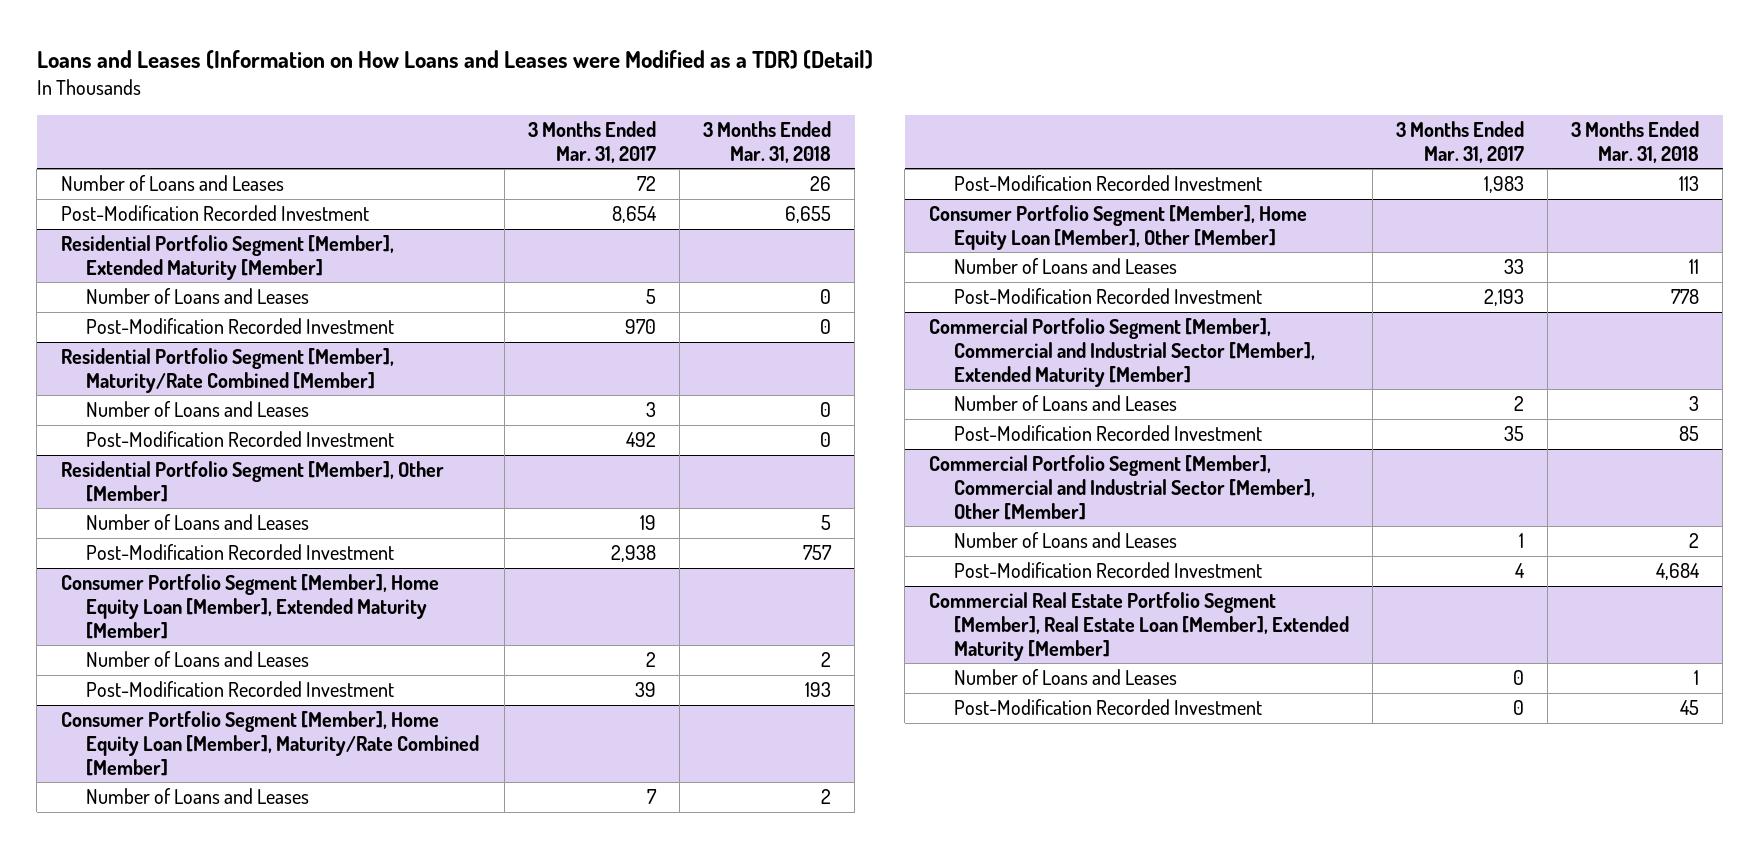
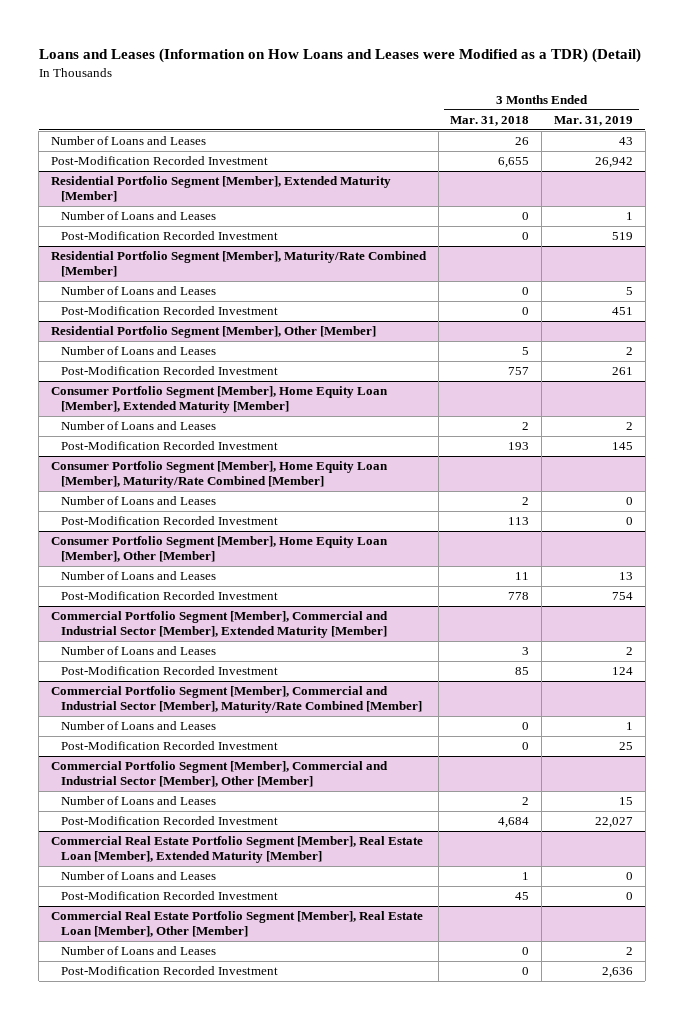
[527,121,656,163] 3 Months Ended Mar. 31, 2017 -> none
none -> [553,115,633,126] Mar. 31, 2019
none -> [51,686,422,714] Commercial Portfolio Segment [Member], Commercial and Industrial Sector [Member], Maturity/Rate Combined [Member]
none -> [60,721,216,731] Number of Loans and Leases
none -> [60,741,278,751] Post-Modification Recorded Investment
none -> [51,911,424,938] Commercial Real Estate Portfolio Segment [Member], Real Estate Loan [Member], Other [Member]
none -> [60,946,216,956] Number of Loans and Leases
none -> [60,966,278,976] Post-Modification Recorded Investment

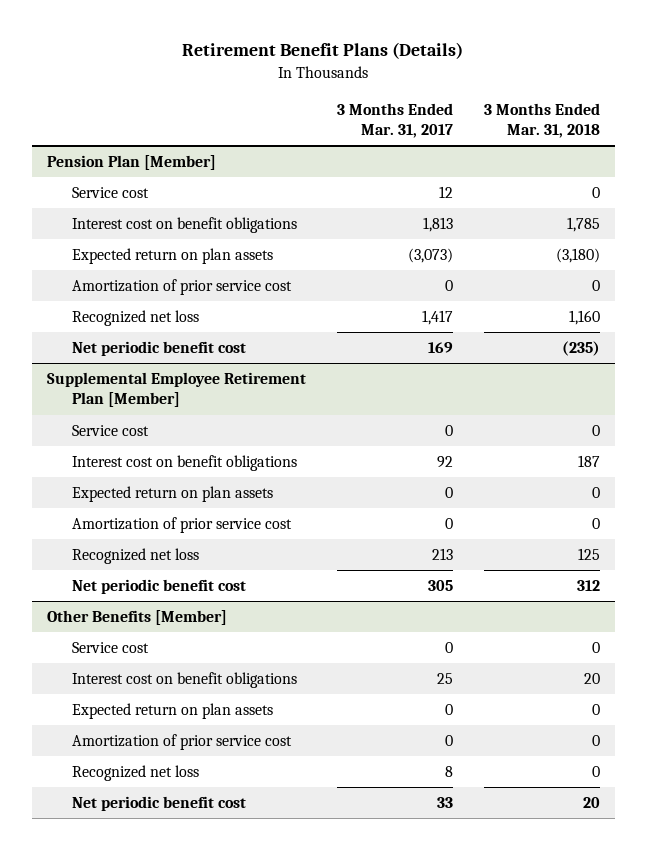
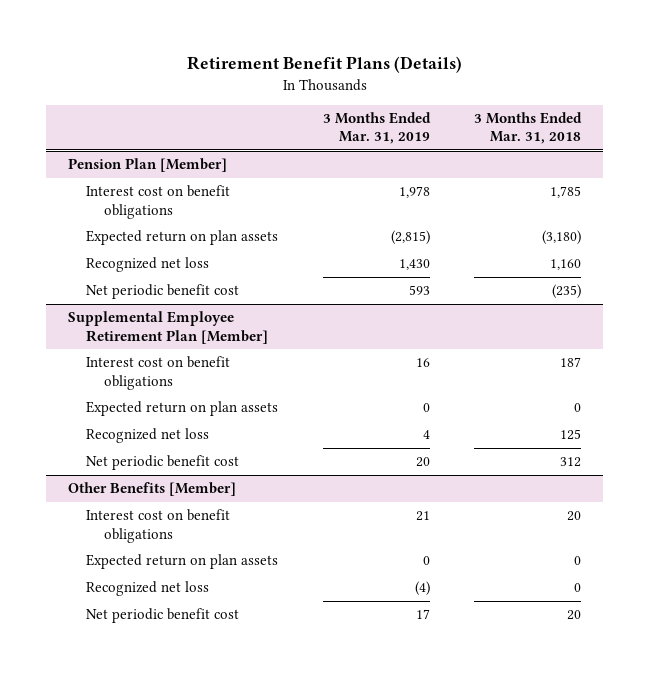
[336,102,453,138] 3 Months Ended Mar. 31, 2017 -> none
none -> [322,111,431,145] 3 Months Ended Mar. 31, 2019
[71,187,149,199] Service cost -> none
[71,279,292,296] Amortization of prior service cost -> none
[71,425,149,437] Service cost -> none
[71,517,292,534] Amortization of prior service cost -> none
[71,642,149,654] Service cost -> none
[71,734,292,751] Amortization of prior service cost -> none

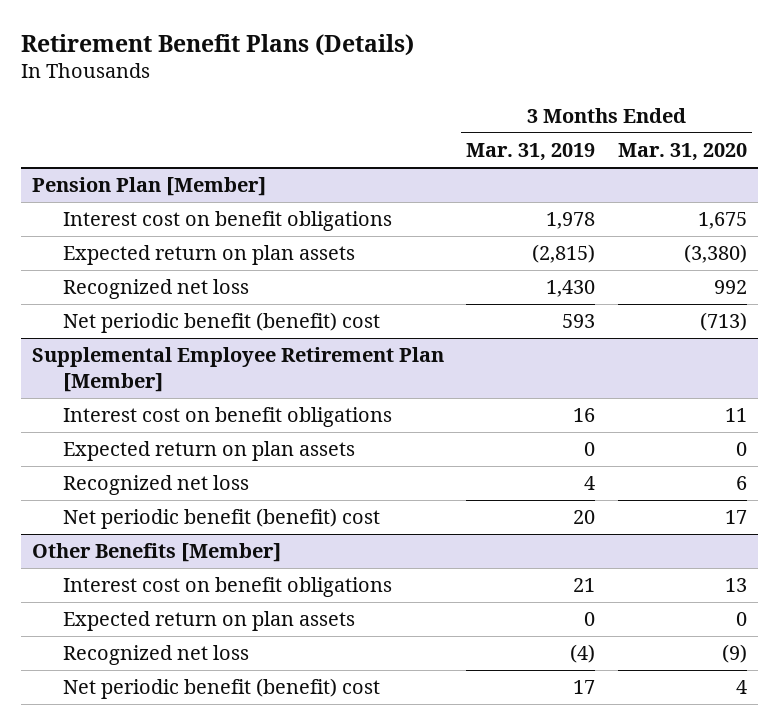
[474,111,583,145] 3 Months Ended Mar. 31, 2018 -> none
none -> [617,143,747,162] Mar. 31, 2020
[86,284,240,300] Net periodic benefit cost -> [62,312,380,334] Net periodic benefit (benefit) cost
[86,455,240,471] Net periodic benefit cost -> [62,508,380,530] Net periodic benefit (benefit) cost
[86,608,240,624] Net periodic benefit cost -> [62,678,380,700] Net periodic benefit (benefit) cost

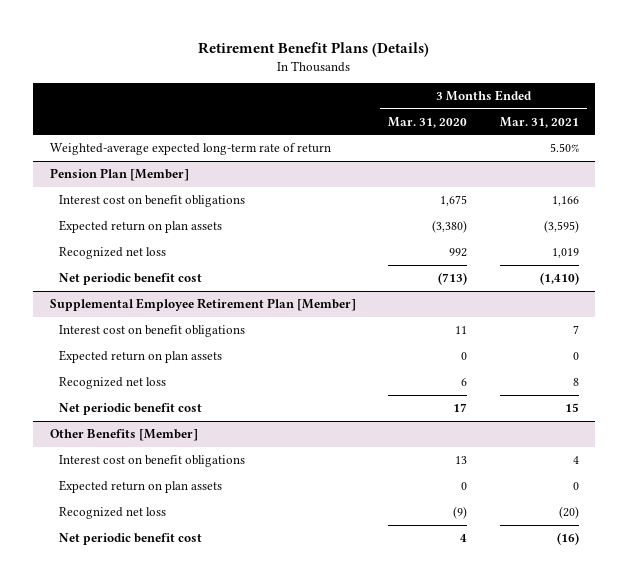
[466,143,596,162] Mar. 31, 2019 -> none
none -> [499,116,579,128] Mar. 31, 2021
none -> [49,142,331,155] Weighted-average expected long-term rate of return
[62,312,380,334] Net periodic benefit (benefit) cost -> [58,272,202,285] Net periodic benefit cost
[62,508,380,530] Net periodic benefit (benefit) cost -> [58,402,202,415] Net periodic benefit cost
[62,678,380,700] Net periodic benefit (benefit) cost -> [58,532,202,545] Net periodic benefit cost

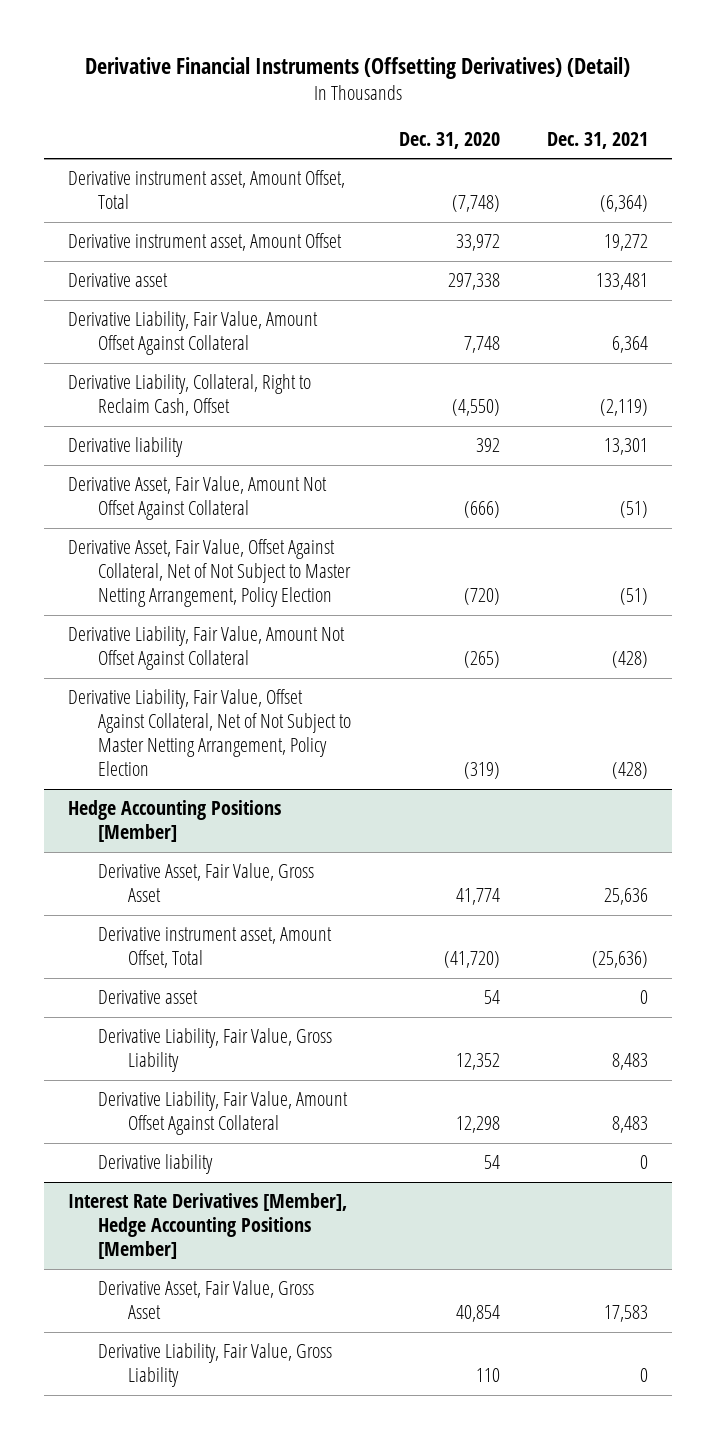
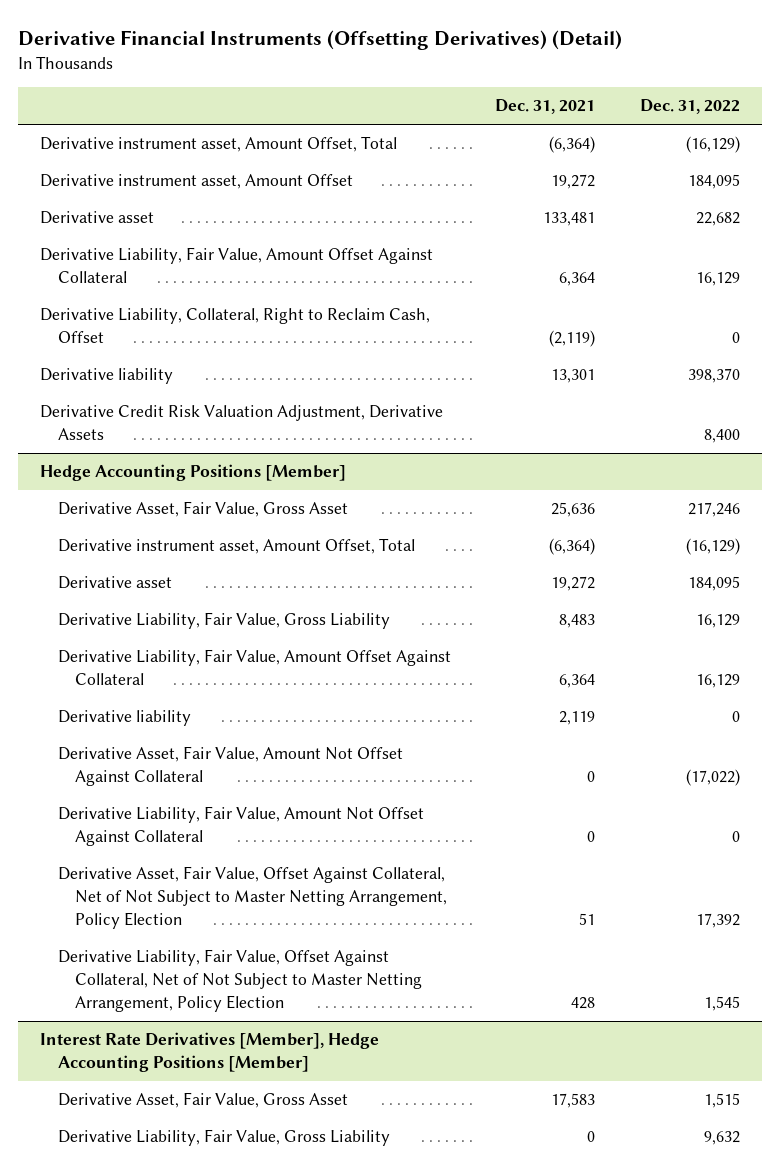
[398,131,500,149] Dec. 31, 2020 -> none
none -> [639,99,740,115] Dec. 31, 2022
[67,476,327,521] Derivative Asset, Fair Value, Amount Not Offset Against Collateral -> none
[67,539,351,608] Derivative Asset, Fair Value, Offset Against Collateral, Net of Not Subject to Master Netting Arrangement, Policy Election -> none
[67,626,345,671] Derivative Liability, Fair Value, Amount Not Offset Against Collateral -> none
[67,689,351,777] Derivative Liability, Fair Value, Offset Against Collateral, Net of Not Subject to Master Netting Arrangement, Policy Election -> none
none -> [40,405,444,441] Derivative Credit Risk Valuation Adjustment, Derivative Assets
[592,951,649,969] (25,636) -> [549,538,596,556] (6,364)
[640,990,649,1005] 0 -> [551,576,596,592] 19,272
[612,1116,649,1134] 8,483 -> [559,674,596,689] 6,364
[640,1155,649,1170] 0 -> [559,711,596,726] 2,119
none -> [57,746,403,787] Derivative Asset, Fair Value, Amount Not Offset Against Collateral
none -> [57,806,424,847] Derivative Liability, Fair Value, Amount Not Offset Against Collateral
none -> [57,866,447,930] Derivative Asset, Fair Value, Offset Against Collateral, Net of Not Subject to Master Netting Arrangement, Policy Election
none -> [57,949,422,1013] Derivative Liability, Fair Value, Offset Against Collateral, Net of Not Subject to Master Netting Arrangement, Policy Election

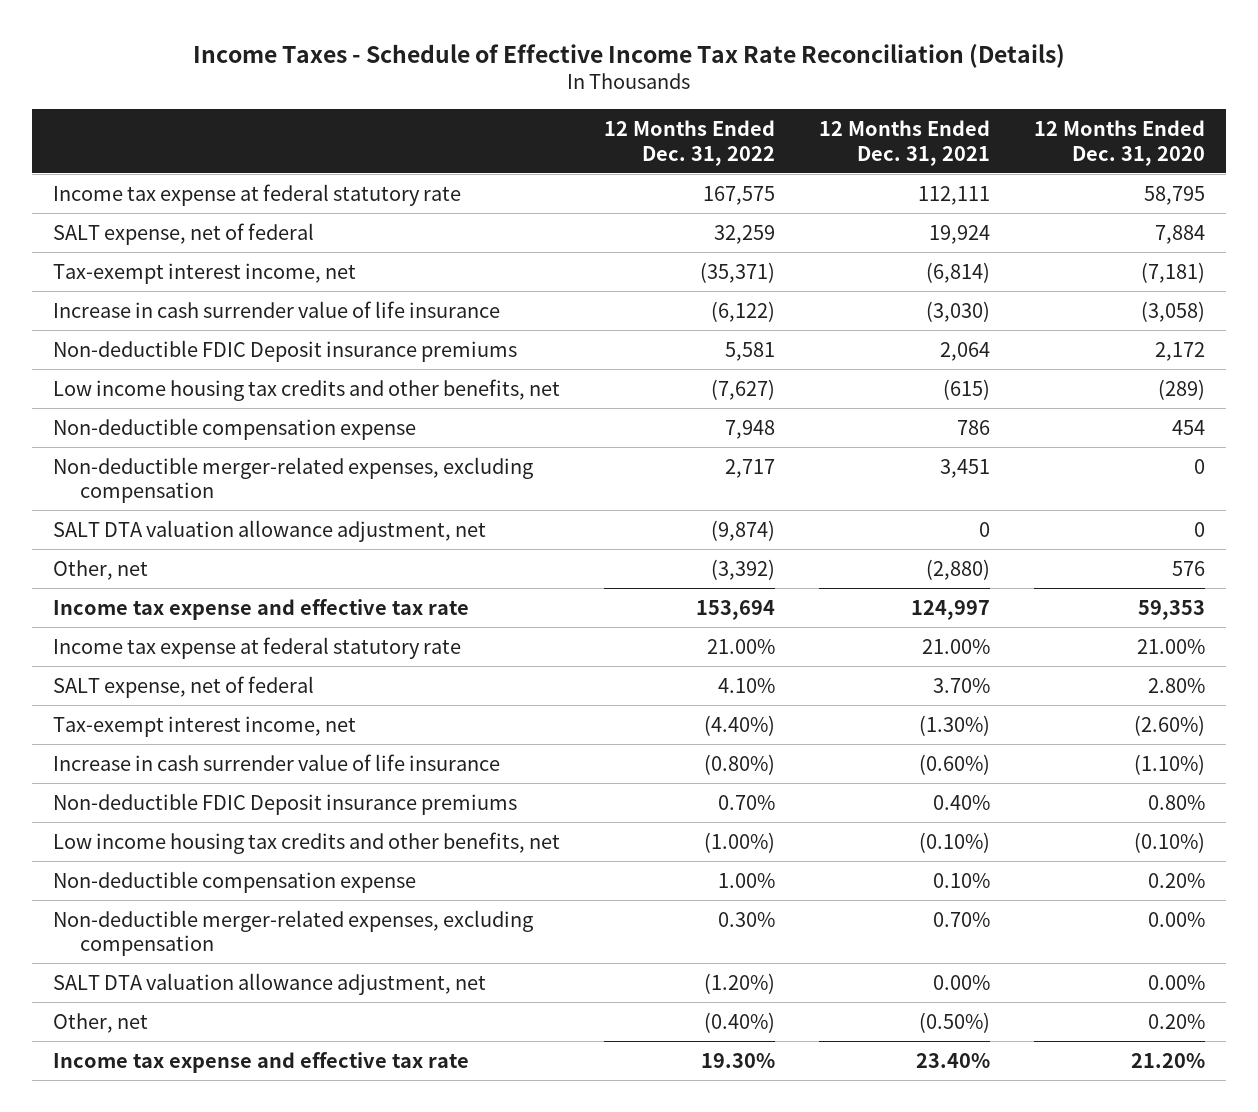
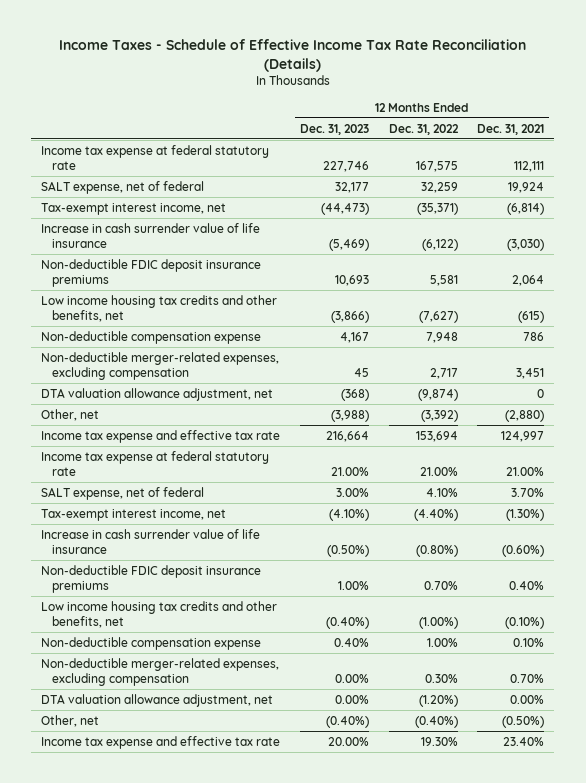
[1033,120,1205,166] 12 Months Ended Dec. 31, 2020 -> none
none -> [299,123,369,135] Dec. 31, 2023
[53,339,518,362] Non-deductible FDIC Deposit insurance premiums -> [41,258,262,287] Non-deductible FDIC deposit insurance premiums
[53,519,487,542] SALT DTA valuation allowance adjustment, net -> [41,387,274,401] DTA valuation allowance adjustment, net
[53,792,518,815] Non-deductible FDIC Deposit insurance premiums -> [41,564,262,593] Non-deductible FDIC deposit insurance premiums
[53,972,487,995] SALT DTA valuation allowance adjustment, net -> [41,693,274,707] DTA valuation allowance adjustment, net

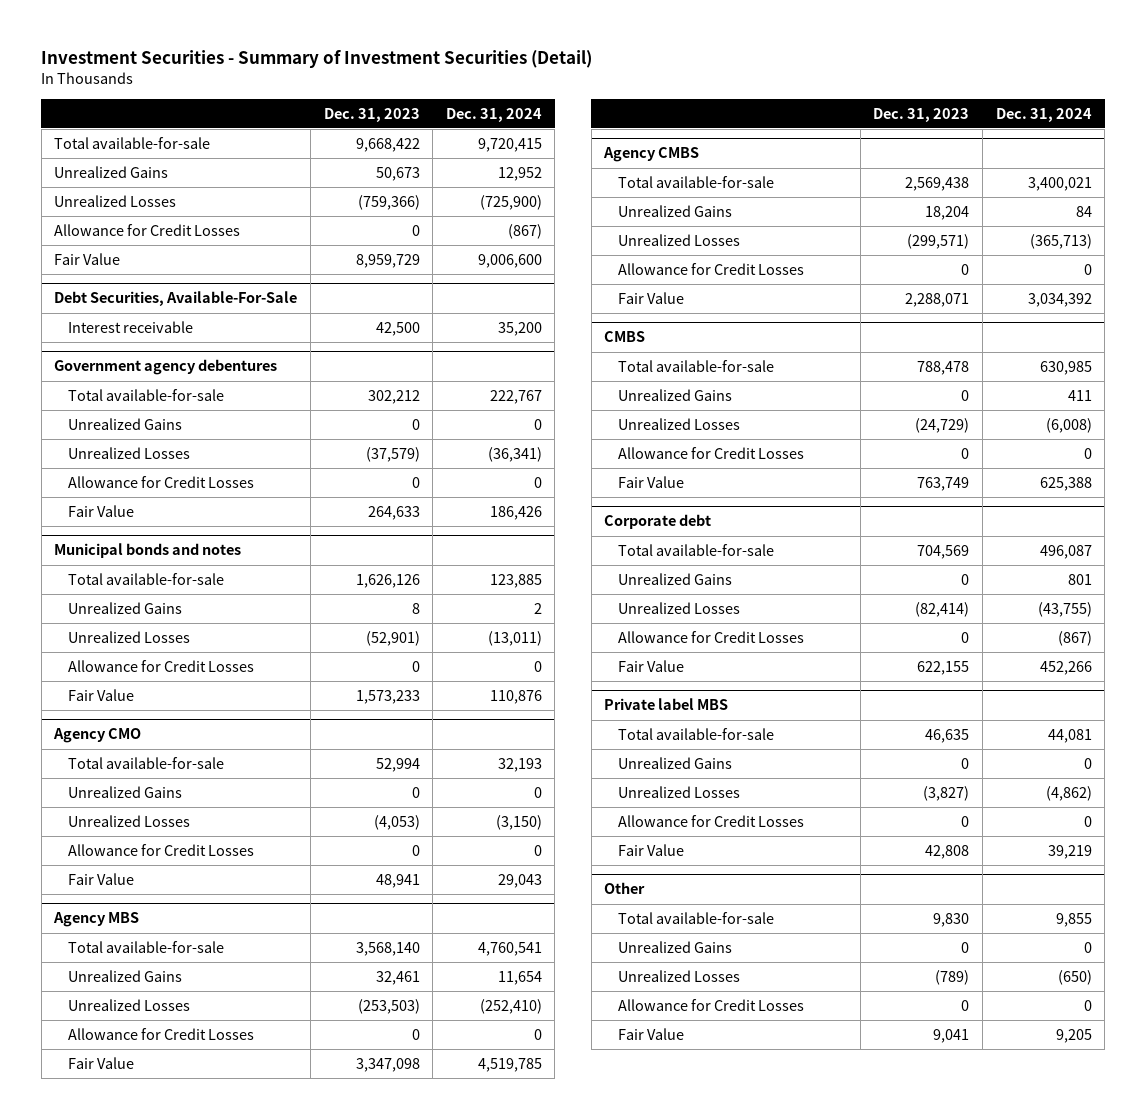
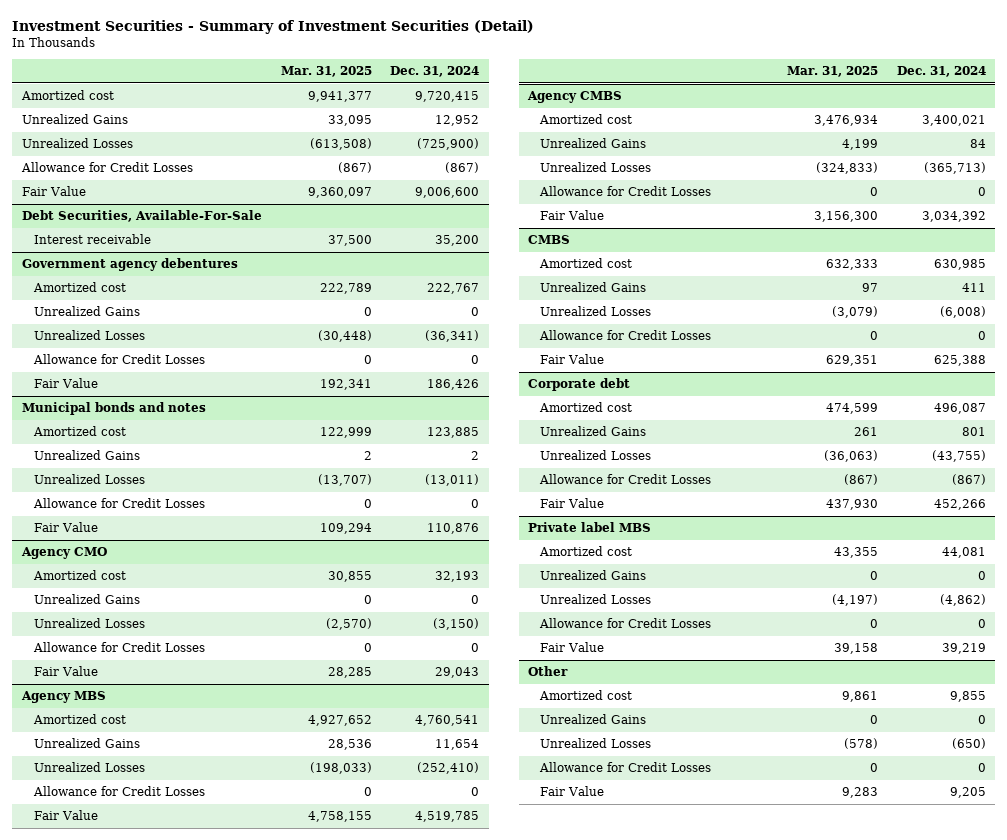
[323,107,420,122] Dec. 31, 2023 -> none
none -> [280,66,372,78] Mar. 31, 2025
[54,136,211,149] Total available-for-sale -> [20,90,114,101] Amortized cost
[67,388,224,401] Total available-for-sale -> [33,282,127,293] Amortized cost
[67,572,224,585] Total available-for-sale -> [33,426,127,437] Amortized cost
[67,756,224,769] Total available-for-sale -> [33,570,127,581] Amortized cost
[67,940,224,953] Total available-for-sale -> [33,714,127,725] Amortized cost
[617,175,774,188] Total available-for-sale -> [539,114,633,125] Amortized cost
[617,359,774,372] Total available-for-sale -> [539,258,633,269] Amortized cost
[617,543,774,556] Total available-for-sale -> [539,402,633,413] Amortized cost
[617,727,774,740] Total available-for-sale -> [539,546,633,557] Amortized cost
[617,911,774,924] Total available-for-sale -> [539,690,633,701] Amortized cost

